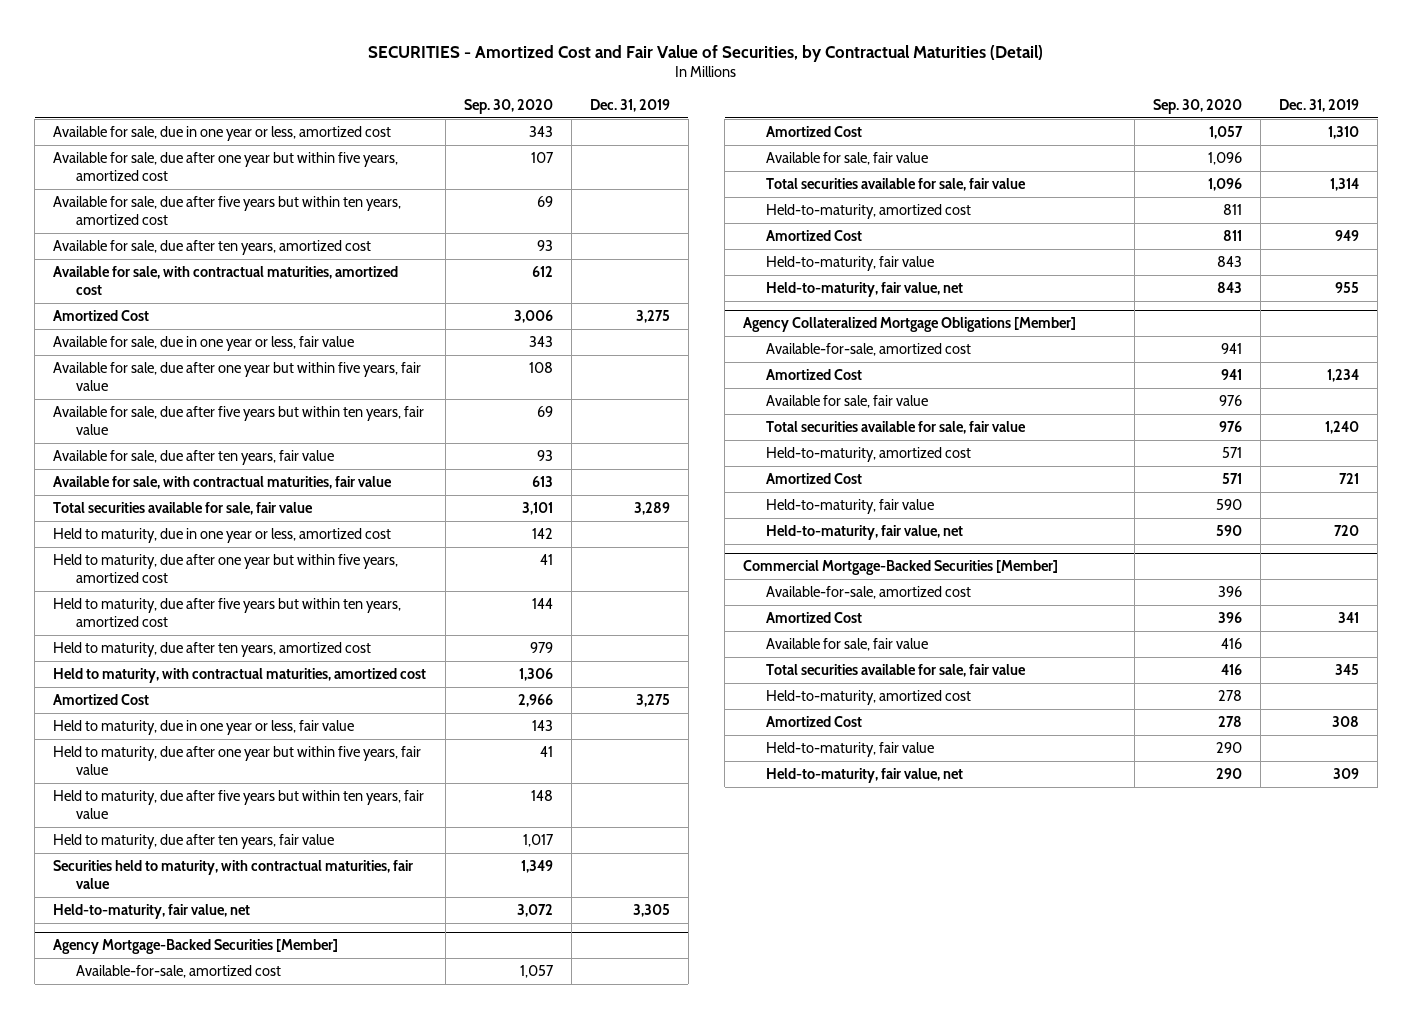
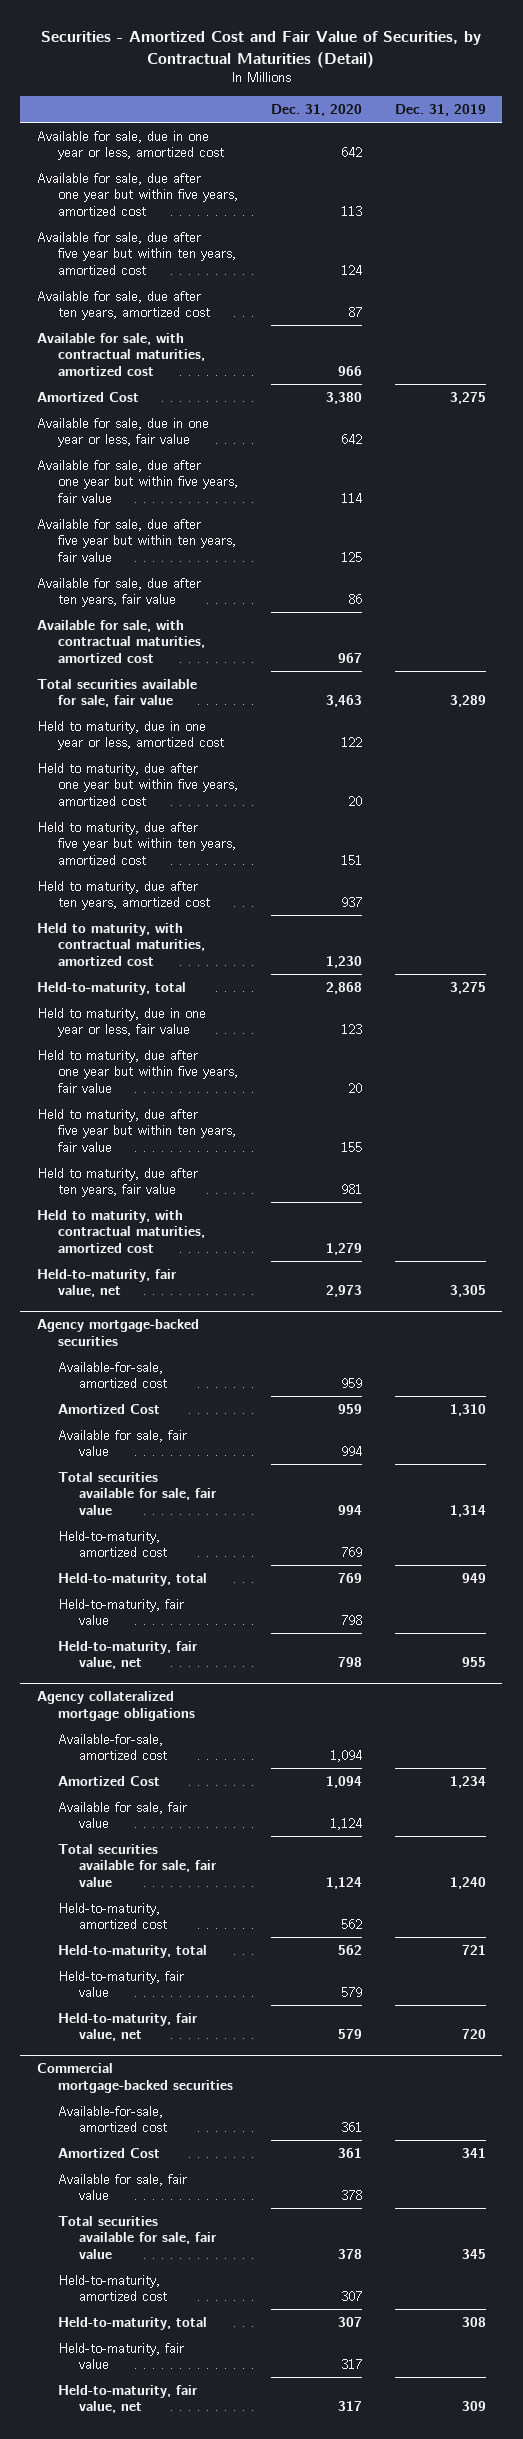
[368,44,1044,62] SECURITIES - Amortized Cost and Fair Value of Securities, by Contractual Maturities (Detail) -> [41,31,482,68] Securities - Amortized Cost and Fair Value of Securities, by Contractual Maturities (Detail)
[463,99,553,115] Sep. 30, 2020 -> none
none -> [271,104,363,117] Dec. 31, 2020
[53,196,402,226] Available for sale, due after five years but within ten years, amortized cost -> [36,231,237,275] Available for sale, due after five year but within ten years, amortized cost
[53,406,425,436] Available for sale, due after five years but within ten years, fair value -> [36,518,237,562] Available for sale, due after five year but within ten years, fair value
[53,476,393,490] Available for sale, with contractual maturities, fair value -> [36,619,206,663] Available for sale, with contractual maturities, amortized cost
[53,598,402,628] Held to maturity, due after five years but within ten years, amortized cost -> [36,821,237,865] Held to maturity, due after five year but within ten years, amortized cost
[53,694,150,706] Amortized Cost -> [36,981,186,995] Held-to-maturity, total
[53,790,425,820] Held to maturity, due after five years but within ten years, fair value -> [36,1108,237,1152] Held to maturity, due after five year but within ten years, fair value
[53,860,414,890] Securities held to maturity, with contractual maturities, fair value -> [36,1209,206,1253] Held to maturity, with contractual maturities, amortized cost
[53,939,339,955] Agency Mortgage-Backed Securities [Member] -> [36,1318,199,1346] Agency mortgage-backed securities
[765,230,862,242] Amortized Cost -> [58,1572,208,1586] Held-to-maturity, total
[743,317,1077,333] Agency Collateralized Mortgage Obligations [Member] -> [36,1690,196,1721] Agency collateralized mortgage obligations
[765,473,862,485] Amortized Cost -> [58,1944,208,1958] Held-to-maturity, total
[743,560,1059,576] Commercial Mortgage-Backed Securities [Member] -> [36,2062,234,2093] Commercial mortgage-backed securities
[765,716,862,728] Amortized Cost -> [58,2316,208,2330] Held-to-maturity, total

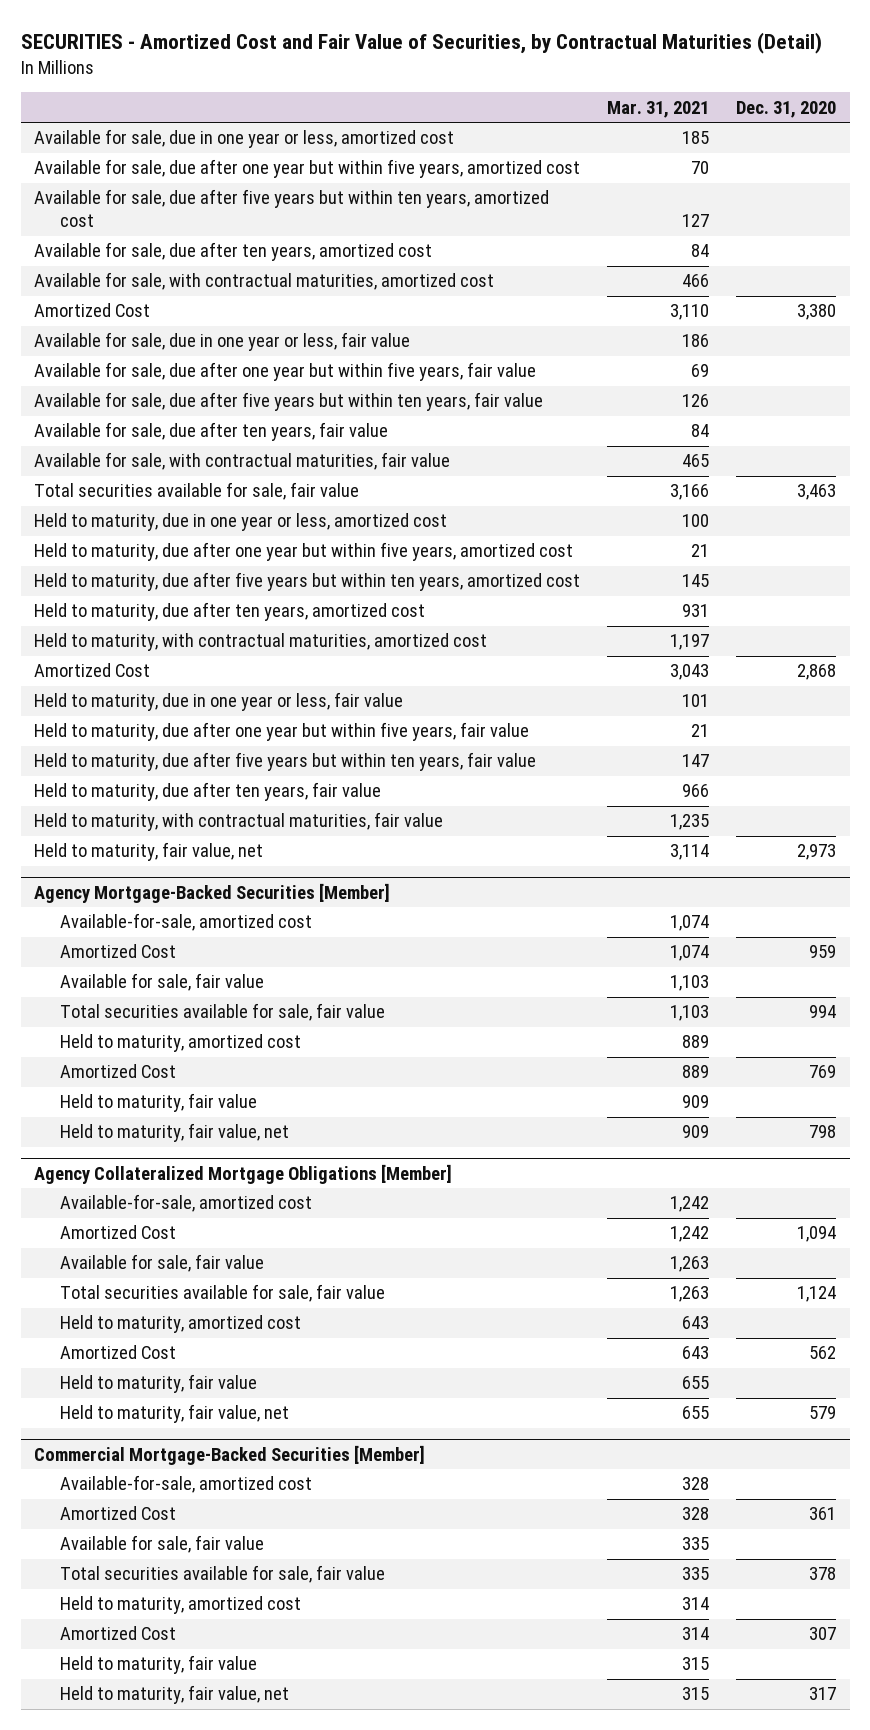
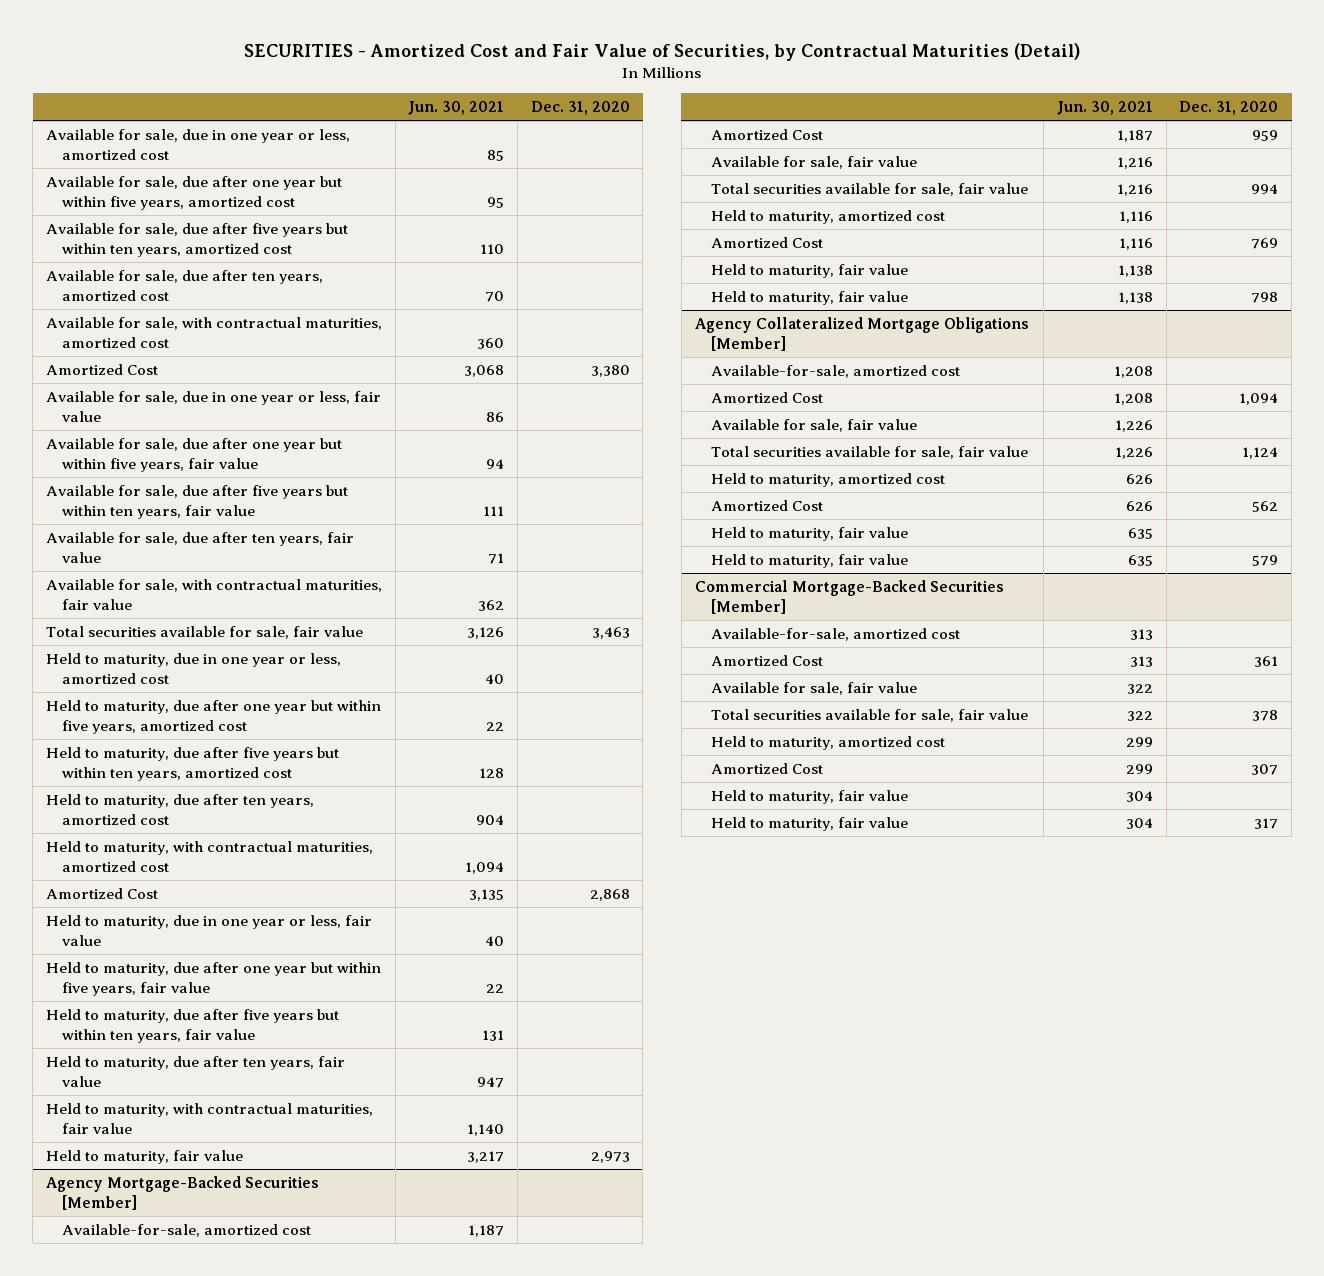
[607,100,710,118] Mar. 31, 2021 -> none
none -> [408,100,505,115] Jun. 30, 2021
[34,842,264,862] Held to maturity, fair value, net -> [45,1149,243,1164] Held to maturity, fair value
[60,1123,290,1143] Held to maturity, fair value, net -> [710,290,908,305] Held to maturity, fair value
[60,1404,290,1424] Held to maturity, fair value, net -> [710,553,908,568] Held to maturity, fair value
[60,1685,290,1705] Held to maturity, fair value, net -> [710,816,908,831] Held to maturity, fair value

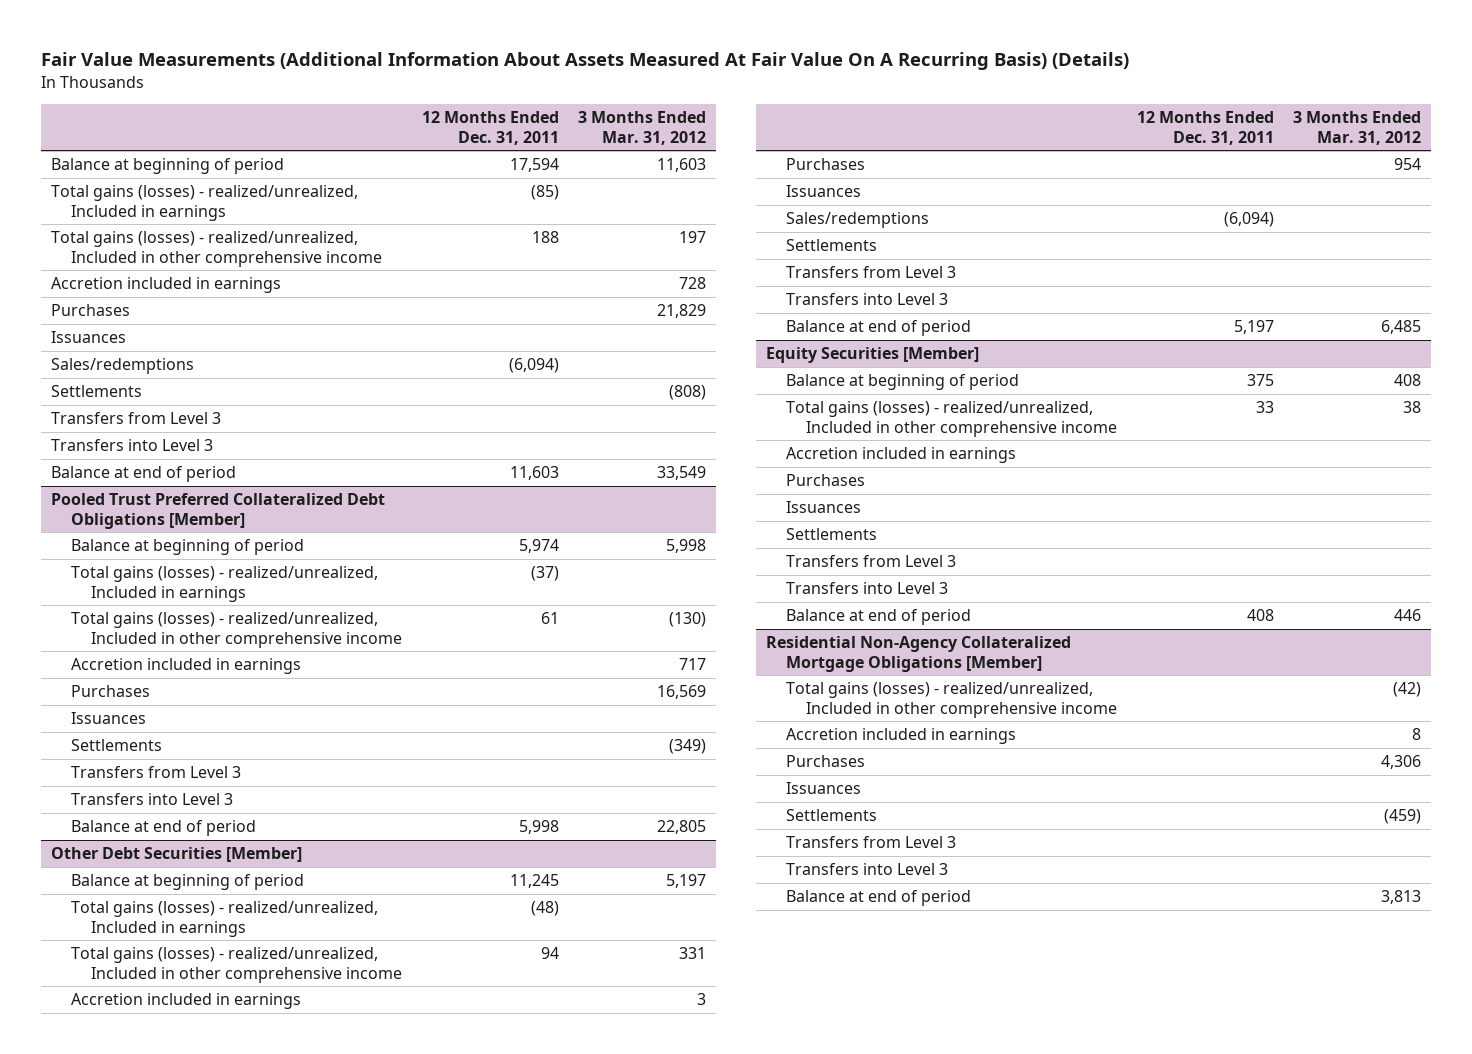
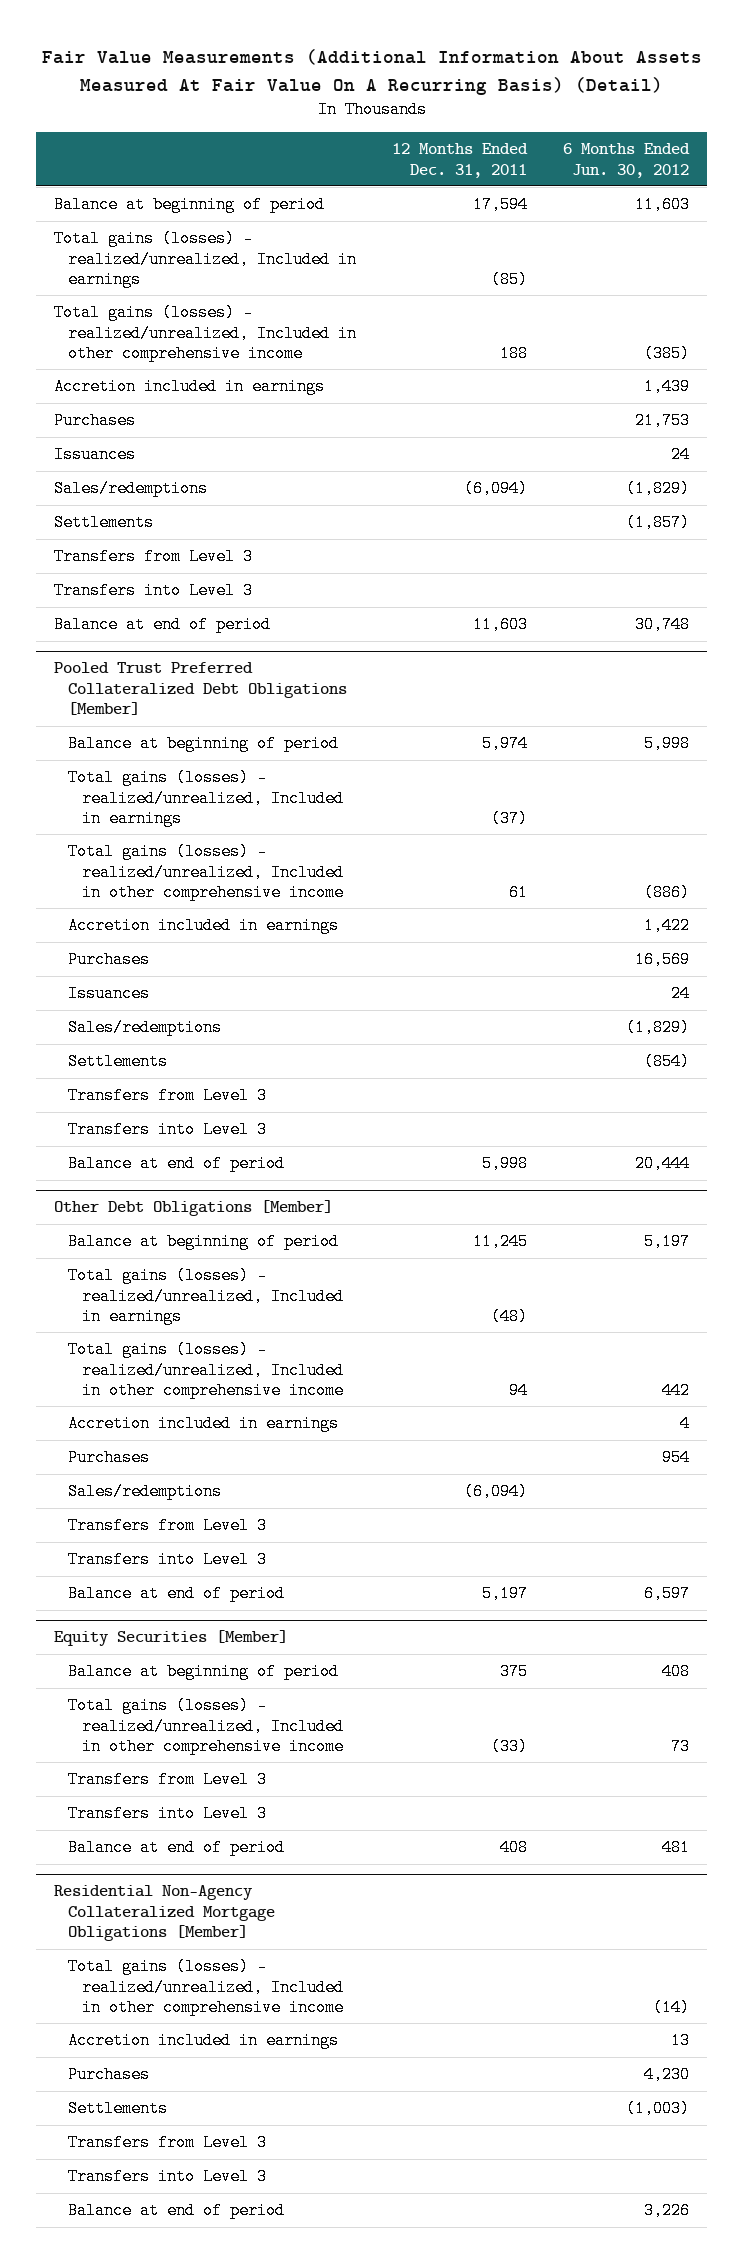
[41,52,1130,71] Fair Value Measurements (Additional Information About Assets Measured At Fair Value On A Recurring Basis) (Details) -> [41,49,702,95] Fair Value Measurements (Additional Information About Assets Measured At Fair Value On A Recurring Basis) (Detail)
[578,111,707,145] 3 Months Ended Mar. 31, 2012 -> none
none -> [562,143,690,178] 6 Months Ended Jun. 30, 2012
none -> [68,1019,223,1037] Sales/redemptions
[50,847,302,863] Other Debt Securities [Member] -> [54,1200,334,1217] Other Debt Obligations [Member]
[786,185,862,198] Issuances -> none
[786,239,878,252] Settlements -> none
[786,447,1017,464] Accretion included in earnings -> none
[786,474,866,487] Purchases -> none
[786,501,862,514] Issuances -> none
[786,528,878,541] Settlements -> none
[1255,401,1274,414] 33 -> [491,1738,529,1756] (33)
[786,782,862,795] Issuances -> none

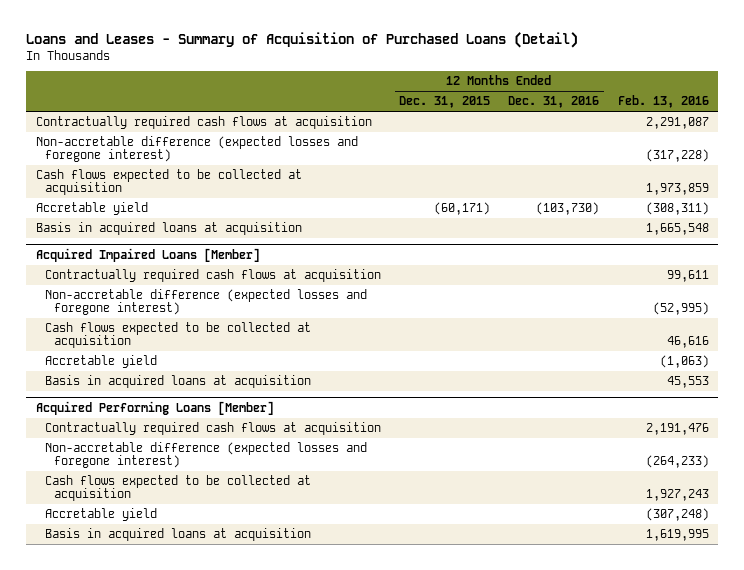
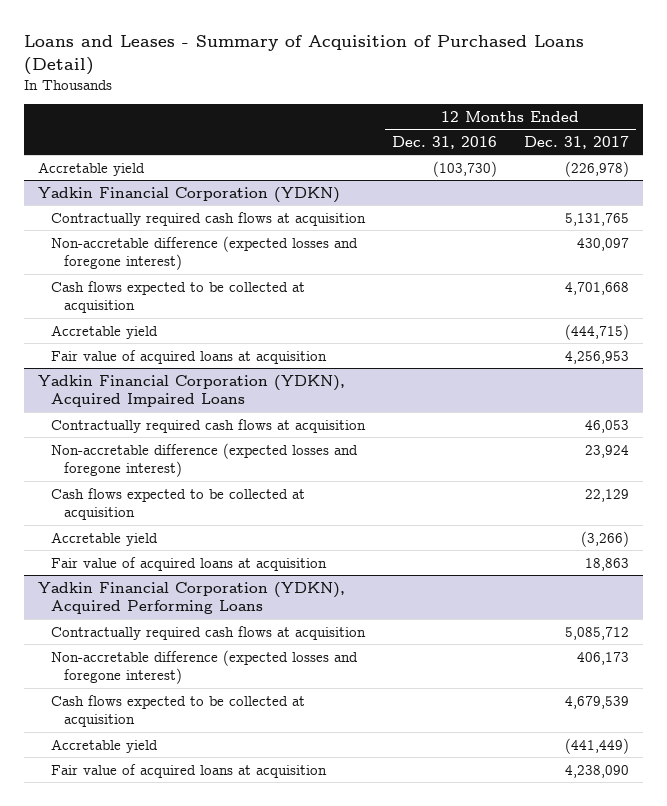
[399,96,491,109] Dec. 31, 2015 -> none
[617,95,709,109] Feb. 13, 2016 -> none
none -> [524,135,630,149] Dec. 31, 2017
[35,115,372,129] Contractually required cash flows at acquisition -> none
[35,135,358,163] Non-accretable difference (expected losses and foregone interest) -> none
[35,168,302,196] Cash flows expected to be collected at acquisition -> none
[35,221,302,235] Basis in acquired loans at acquisition -> none
none -> [37,186,340,203] Yadkin Financial Corporation (YDKN)
none -> [50,211,366,226] Contractually required cash flows at acquisition
none -> [50,235,358,271] Non-accretable difference (expected losses and foregone interest)
none -> [50,280,305,314] Cash flows expected to be collected at acquisition
none -> [50,324,158,339] Accretable yield
none -> [50,349,327,364] Fair value of acquired loans at acquisition
[35,247,260,262] Acquired Impaired Loans [Member] -> [37,374,345,408] Yadkin Financial Corporation (YDKN), Acquired Impaired Loans
[44,374,311,388] Basis in acquired loans at acquisition -> [50,556,327,571] Fair value of acquired loans at acquisition
[35,400,274,415] Acquired Performing Loans [Member] -> [37,581,345,615] Yadkin Financial Corporation (YDKN), Acquired Performing Loans
[44,527,311,541] Basis in acquired loans at acquisition -> [50,763,327,778] Fair value of acquired loans at acquisition

